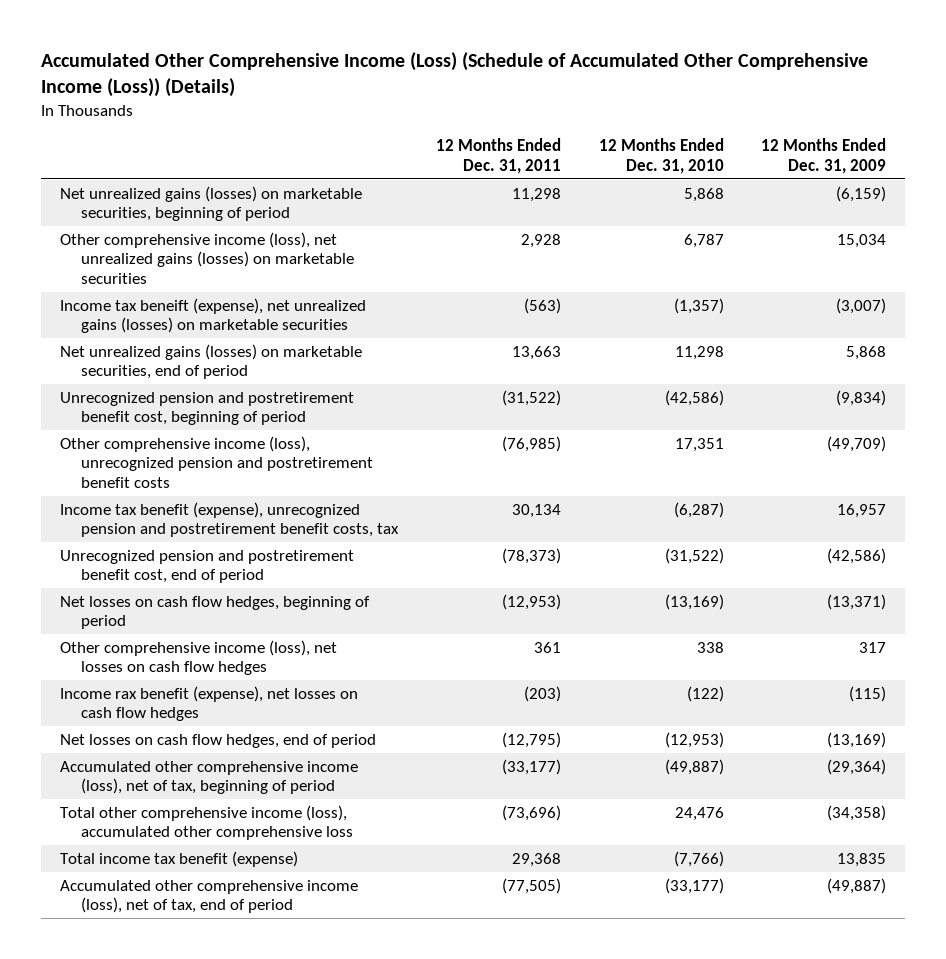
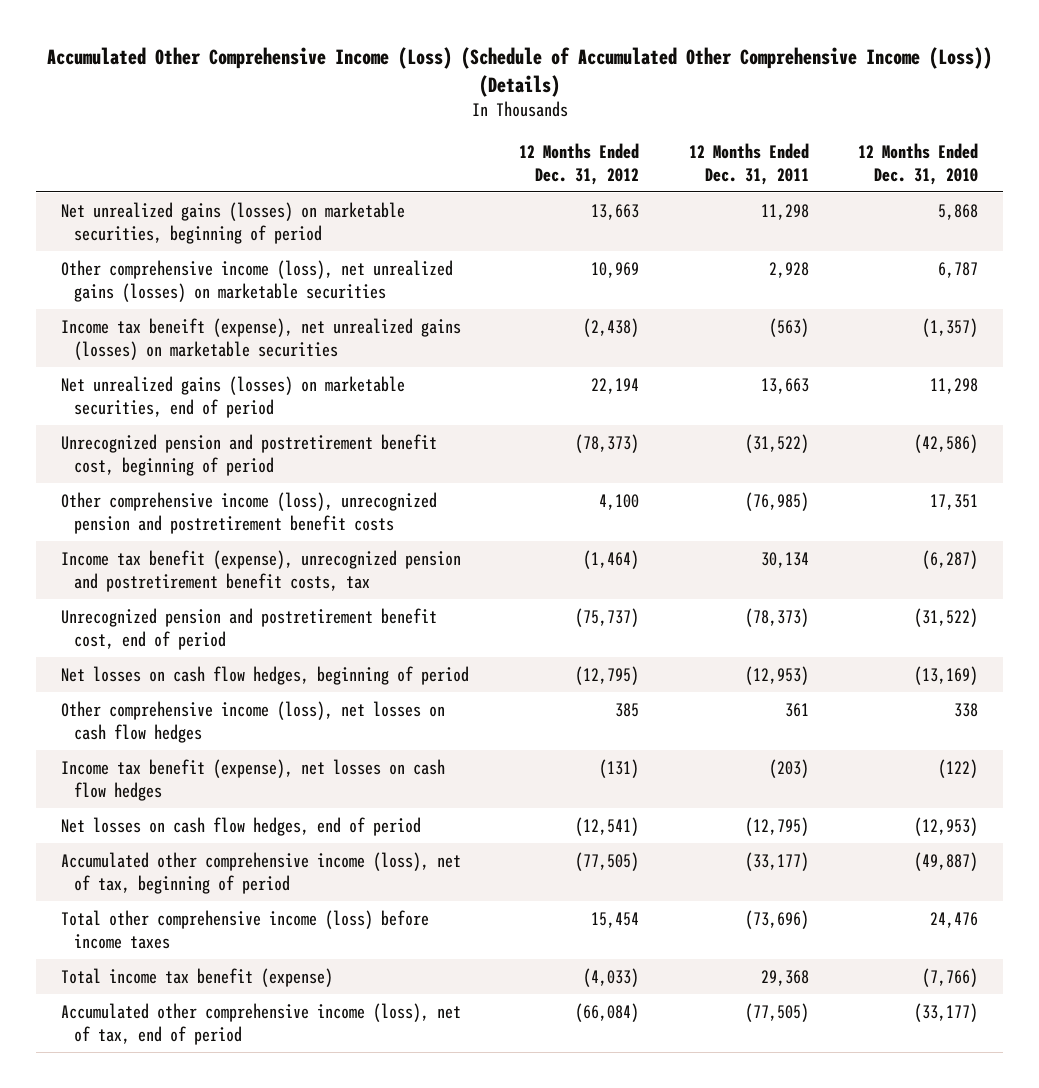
[761,138,887,175] 12 Months Ended Dec. 31, 2009 -> none
none -> [518,142,639,185] 12 Months Ended Dec. 31, 2012
[59,685,358,722] Income rax benefit (expense), net losses on cash flow hedges -> [60,758,445,801] Income tax benefit (expense), net losses on cash flow hedges
[59,804,354,841] Total other comprehensive income (loss), accumulated other comprehensive loss -> [60,909,429,949] Total other comprehensive income (loss) before income taxes

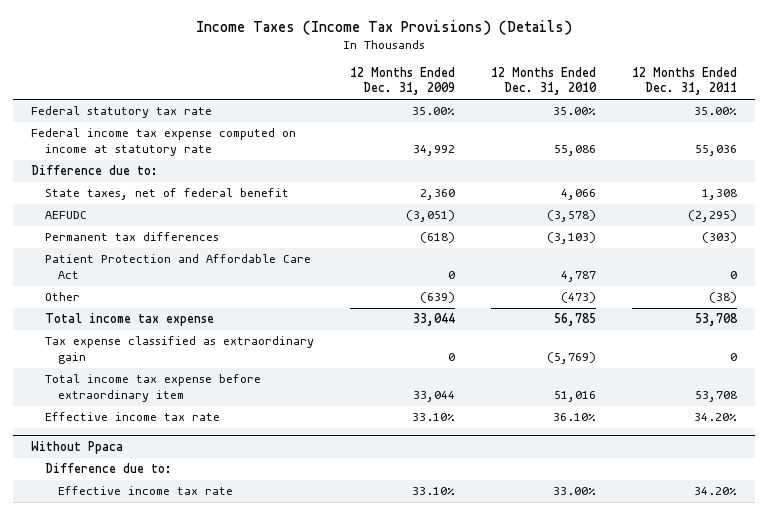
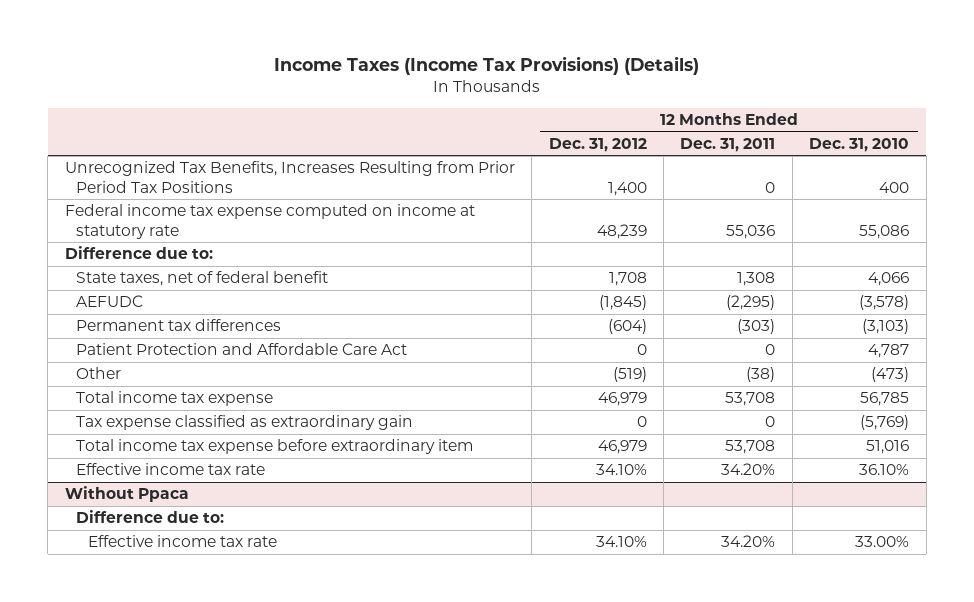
[349,66,455,96] 12 Months Ended Dec. 31, 2009 -> none
none -> [548,137,647,152] Dec. 31, 2012
[31,106,213,119] Federal statutory tax rate -> none
none -> [64,161,515,193] Unrecognized Tax Benefits, Increases Resulting from Prior Period Tax Positions

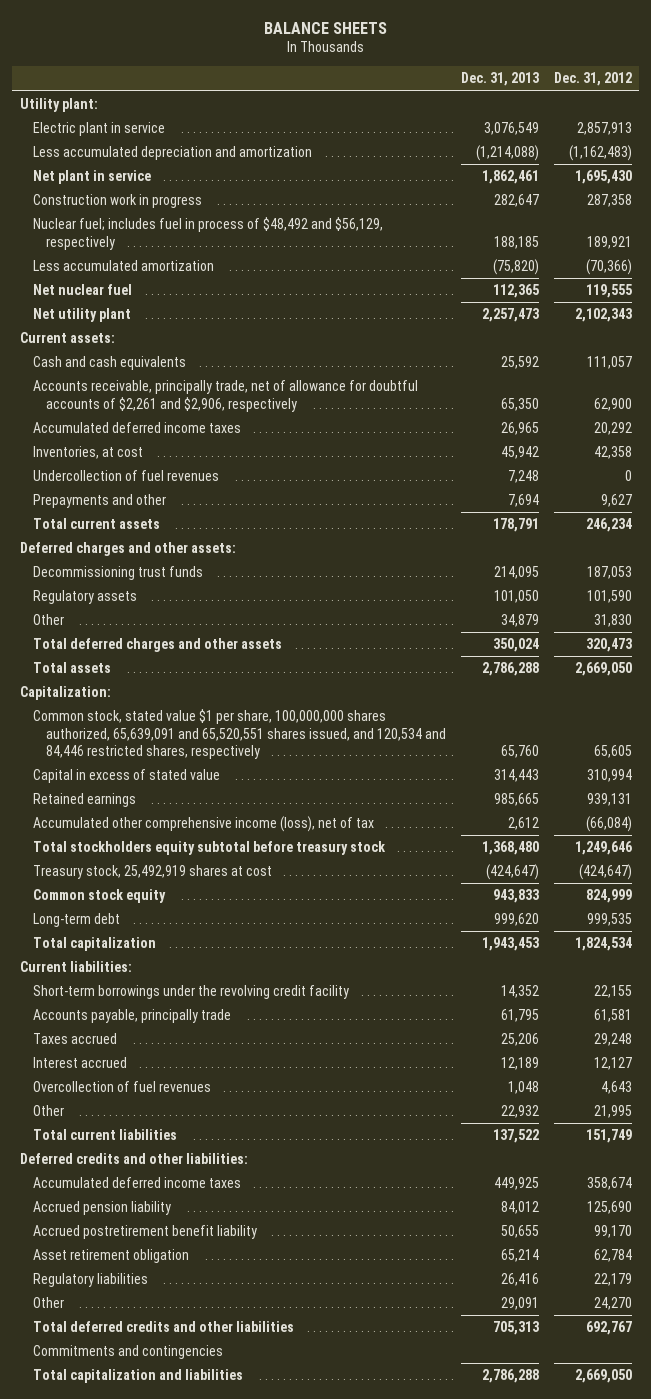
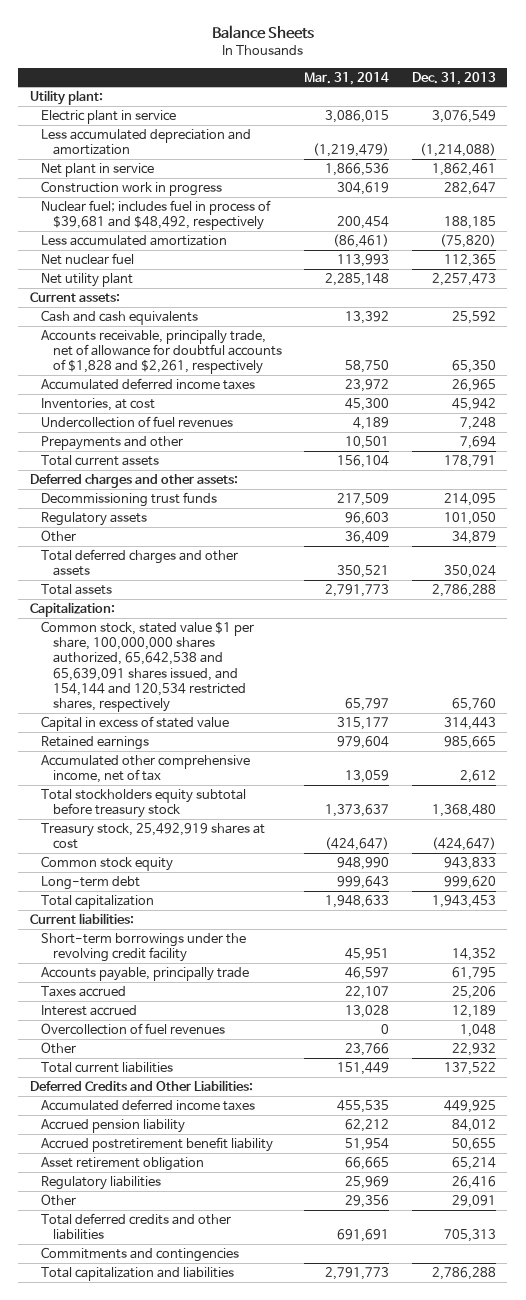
[263,21,387,34] BALANCE SHEETS -> [211,25,314,40] Balance Sheets
[553,72,632,87] Dec. 31, 2012 -> none
none -> [304,71,390,85] Mar. 31, 2014
[32,217,383,250] Nuclear fuel; includes fuel in process of $48,492 and $56,129, respectively -> [41,199,272,231] Nuclear fuel; includes fuel in process of $39,681 and $48,492, respectively
[32,380,418,412] Accounts receivable, principally trade, net of allowance for doubtful accounts of $2,261 and $2,906, respectively -> [41,329,282,375] Accounts receivable, principally trade, net of allowance for doubtful accounts of $1,828 and $2,261, respectively
[32,709,447,760] Common stock, stated value $1 per share, 100,000,000 shares authorized, 65,639,091 and 65,520,551 shares issued, and 120,534 and 84,446 restricted shares, respectively -> [41,620,255,713] Common stock, stated value $1 per share, 100,000,000 shares authorized, 65,642,538 and 65,639,091 shares issued, and 154,144 and 120,534 restricted shares, respectively
[32,816,374,833] Accumulated other comprehensive income (loss), net of tax -> [41,754,251,784] Accumulated other comprehensive income, net of tax
[19,1153,248,1165] Deferred credits and other liabilities: -> [29,1079,253,1091] Deferred Credits and Other Liabilities:

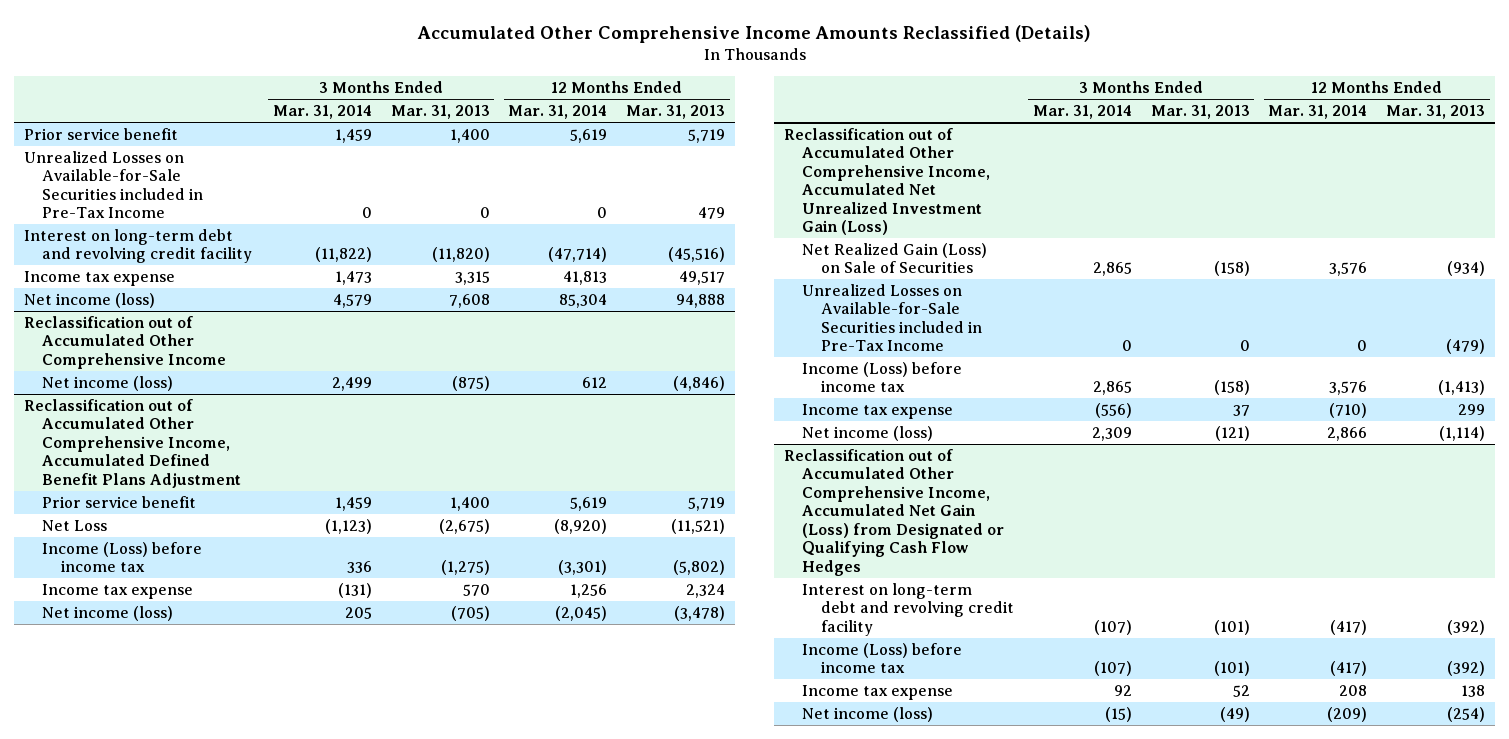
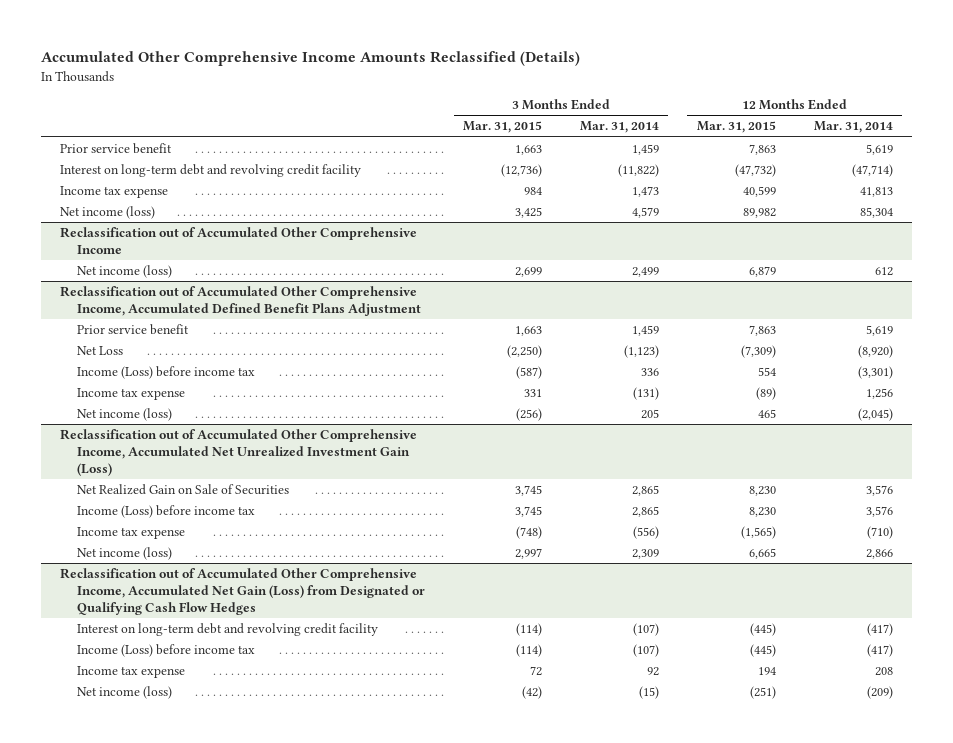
[390,105,490,120] Mar. 31, 2013 -> none
[626,105,726,120] Mar. 31, 2013 -> none
none -> [463,121,543,134] Mar. 31, 2015
none -> [696,121,776,134] Mar. 31, 2015
[23,150,204,219] Unrealized Losses on Available-for-Sale Securities included in Pre-Tax Income -> none
[802,283,982,352] Unrealized Losses on Available-for-Sale Securities included in Pre-Tax Income -> none
[802,242,988,274] Net Realized Gain (Loss) on Sale of Securities -> [77,483,290,495] Net Realized Gain on Sale of Securities

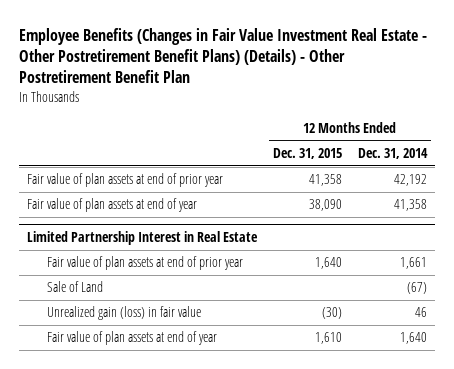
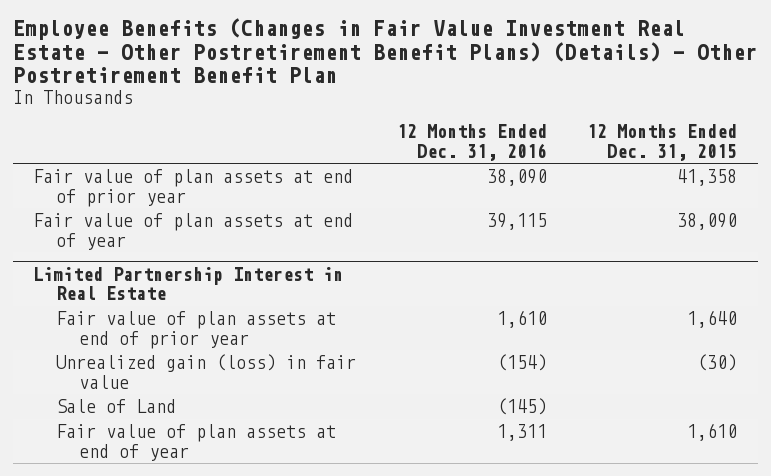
[357,148,428,160] Dec. 31, 2014 -> none
none -> [396,124,547,161] 12 Months Ended Dec. 31, 2016
[47,281,104,293] Sale of Land -> [56,399,177,414] Sale of Land

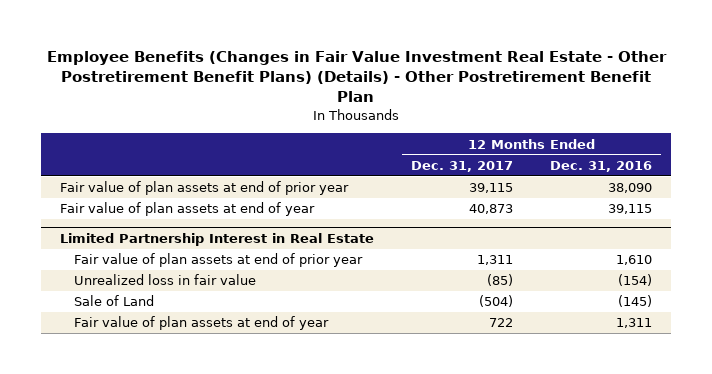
[587,124,738,161] 12 Months Ended Dec. 31, 2015 -> none
none -> [411,160,514,172] Dec. 31, 2017
[56,354,357,389] Unrealized gain (loss) in fair value -> [74,274,257,286] Unrealized loss in fair value

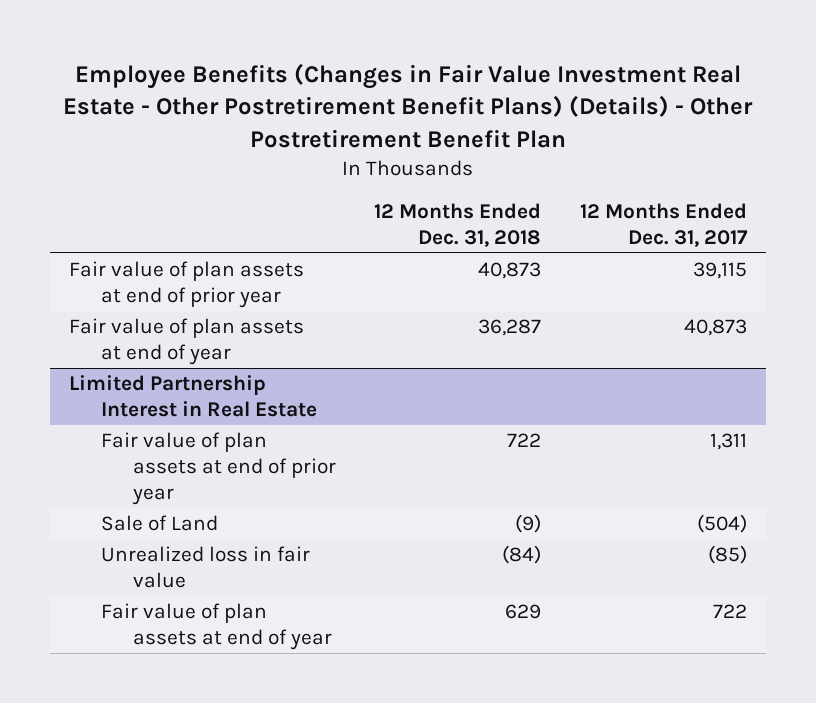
[550,160,653,172] Dec. 31, 2016 -> none
none -> [374,202,542,247] 12 Months Ended Dec. 31, 2018
[74,274,257,286] Unrealized loss in fair value -> [100,546,310,589] Unrealized loss in fair value

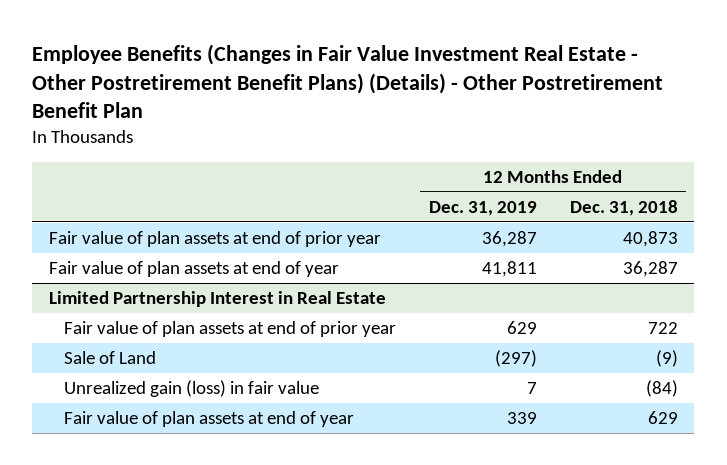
[579,202,748,247] 12 Months Ended Dec. 31, 2017 -> none
none -> [428,200,537,216] Dec. 31, 2019
[100,546,310,589] Unrealized loss in fair value -> [63,379,319,397] Unrealized gain (loss) in fair value

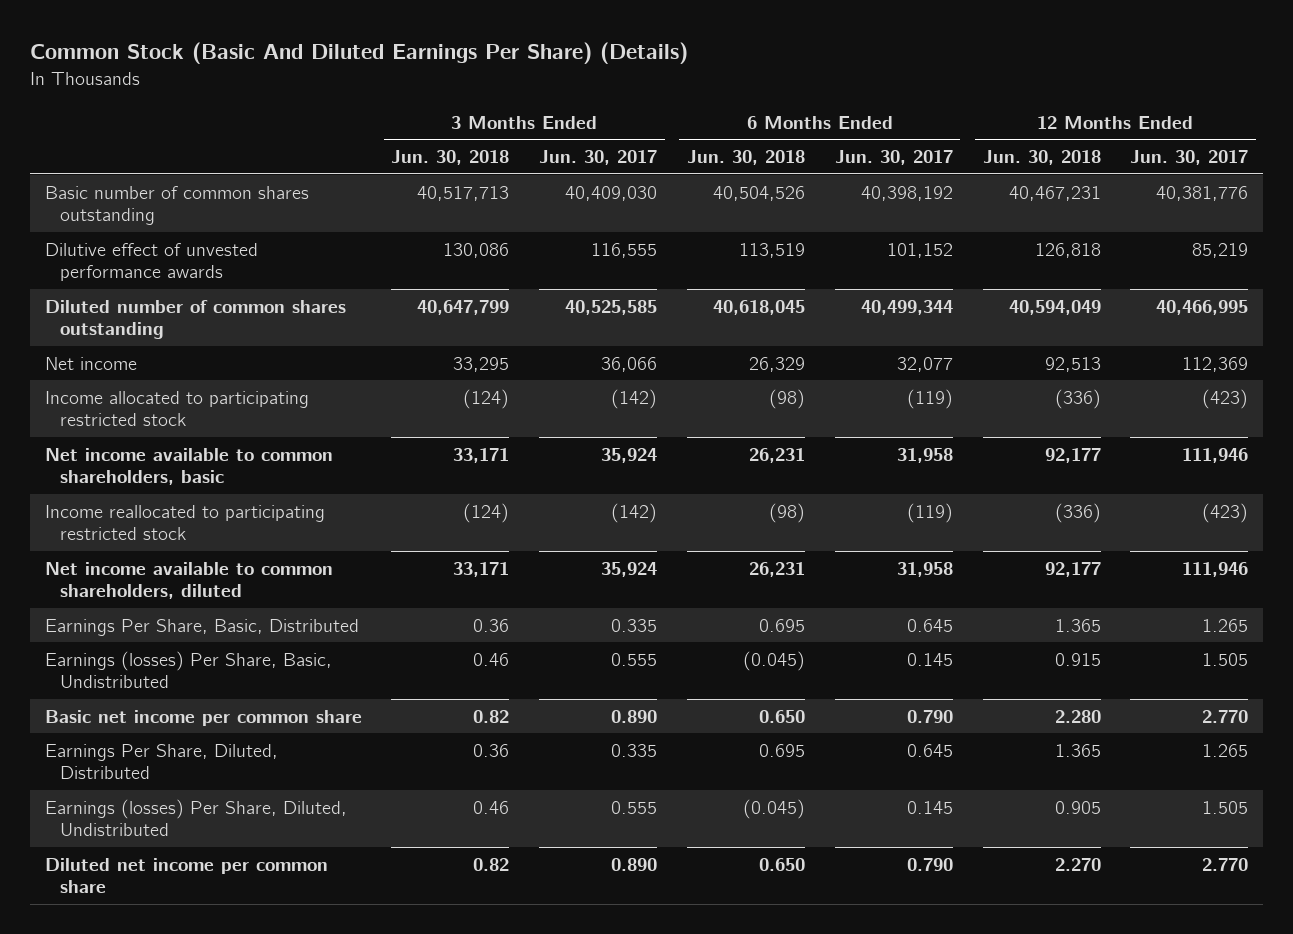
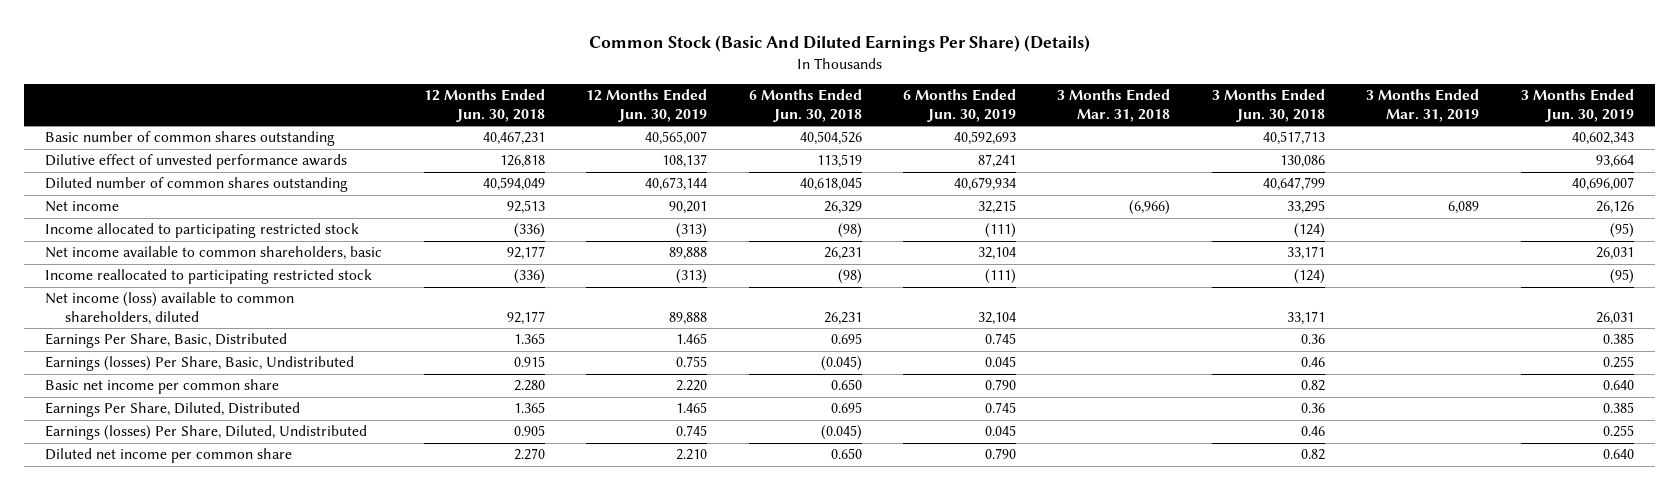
[539,149,658,165] Jun. 30, 2017 -> none
[834,149,953,165] Jun. 30, 2017 -> none
[1130,149,1249,165] Jun. 30, 2017 -> none
none -> [586,89,708,122] 12 Months Ended Jun. 30, 2019
none -> [903,89,1017,122] 6 Months Ended Jun. 30, 2019
none -> [1057,89,1171,122] 3 Months Ended Mar. 31, 2018
none -> [1366,89,1480,122] 3 Months Ended Mar. 31, 2019
none -> [1520,89,1634,122] 3 Months Ended Jun. 30, 2019
[44,561,333,600] Net income available to common shareholders, diluted -> [45,292,295,326] Net income (loss) available to common shareholders, diluted

